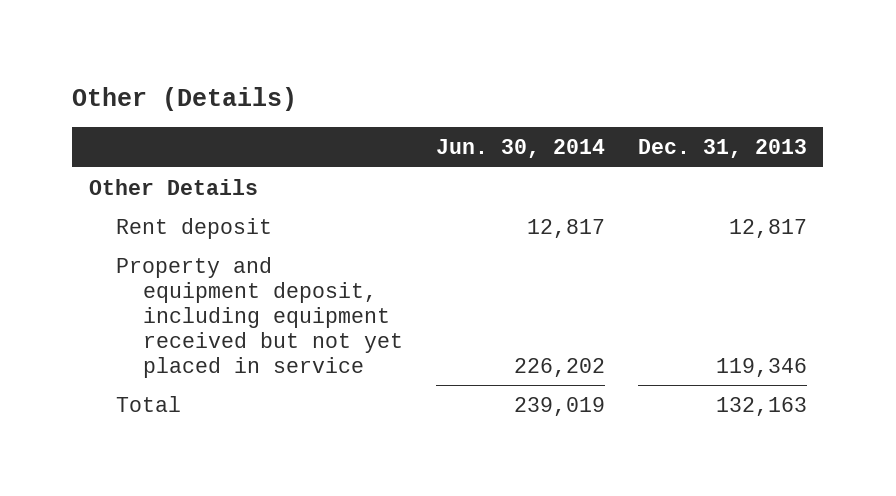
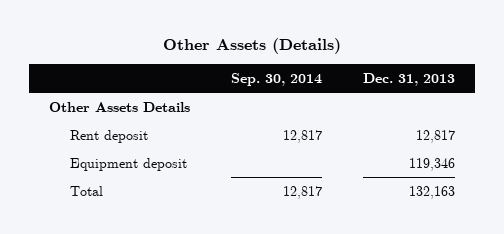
[72,86,298,111] Other (Details) -> [163,38,342,55] Other Assets (Details)
[435,139,605,159] Jun. 30, 2014 -> none
none -> [231,72,323,86] Sep. 30, 2014
[88,178,258,195] Other Details -> [49,101,191,112] Other Assets Details
[115,256,403,378] Property and equipment deposit, including equipment received but not yet placed in service -> [70,157,188,171] Equipment deposit

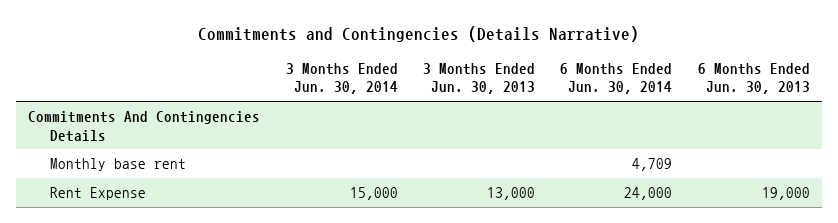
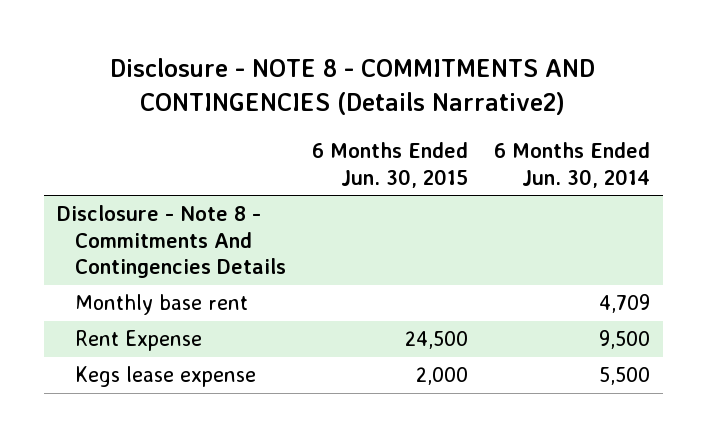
[198,25,640,42] Commitments and Contingencies (Details Narrative) -> [110,58,596,115] Disclosure - NOTE 8 - COMMITMENTS AND CONTINGENCIES (Details Narrative2)
[285,62,398,95] 3 Months Ended Jun. 30, 2014 -> none
[423,62,536,95] 3 Months Ended Jun. 30, 2013 -> none
[697,62,810,95] 6 Months Ended Jun. 30, 2013 -> none
none -> [311,142,468,188] 6 Months Ended Jun. 30, 2015
[28,111,261,142] Commitments And Contingencies Details -> [56,205,286,279] Disclosure - Note 8 - Commitments And Contingencies Details
[624,187,673,201] 24,000 -> [598,330,650,350] 9,500
none -> [74,366,256,388] Kegs lease expense

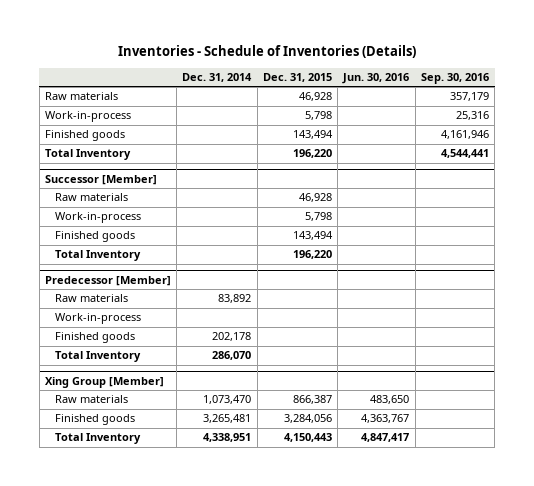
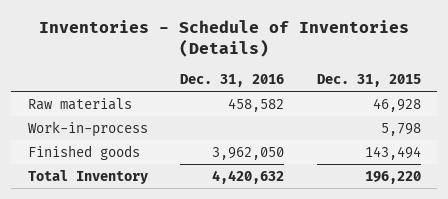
[182,73,253,83] Dec. 31, 2014 -> none
[342,73,410,85] Jun. 30, 2016 -> none
[420,73,489,85] Sep. 30, 2016 -> none
none -> [180,74,285,88] Dec. 31, 2016
[44,174,157,185] Successor [Member] -> none
[55,193,129,202] Raw materials -> none
[55,212,142,224] Work-in-process -> none
[55,231,136,243] Finished goods -> none
[55,250,142,262] Total Inventory -> none
[44,275,171,286] Predecessor [Member] -> none
[55,294,129,303] Raw materials -> none
[55,313,142,325] Work-in-process -> none
[55,332,136,344] Finished goods -> none
[55,351,142,363] Total Inventory -> none
[44,376,164,388] Xing Group [Member] -> none
[55,395,129,404] Raw materials -> none
[55,414,136,426] Finished goods -> none
[55,433,142,445] Total Inventory -> none

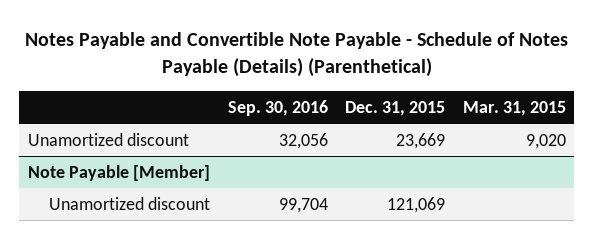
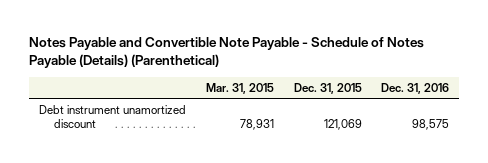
[227,99,328,116] Sep. 30, 2016 -> none
none -> [381,82,450,94] Dec. 31, 2016
[27,164,210,181] Note Payable [Member] -> none
[49,196,211,210] Unamortized discount -> none
[27,132,189,146] Unamortized discount -> [39,104,187,128] Debt instrument unamortized discount
[396,132,446,149] 23,669 -> [323,118,362,130] 121,069
[525,133,566,149] 9,020 -> [239,118,274,130] 78,931

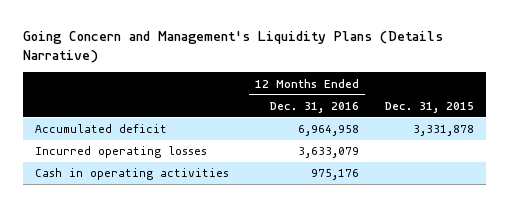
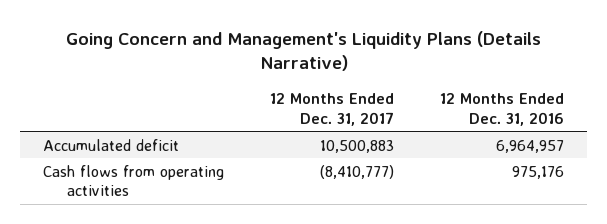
[384,101,474,113] Dec. 31, 2015 -> none
none -> [270,92,395,126] 12 Months Ended Dec. 31, 2017
[35,146,208,159] Incurred operating losses -> none
[298,125,360,137] 6,964,958 -> [496,139,565,153] 6,964,957
[35,168,230,181] Cash in operating activities -> [42,164,224,197] Cash flows from operating activities

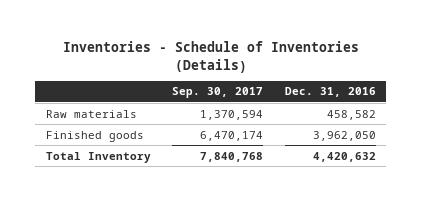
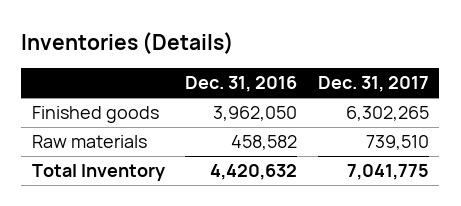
[62,41,359,73] Inventories - Schedule of Inventories (Details) -> [21,31,235,54] Inventories (Details)
[172,87,264,99] Sep. 30, 2017 -> none
none -> [318,76,430,93] Dec. 31, 2017
[45,109,137,118] Raw materials -> [31,135,147,149] Raw materials

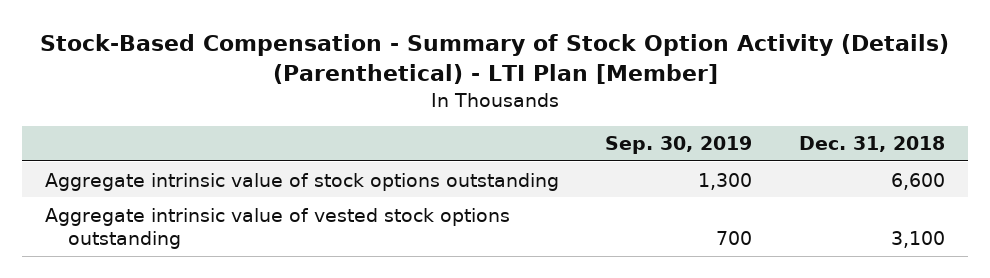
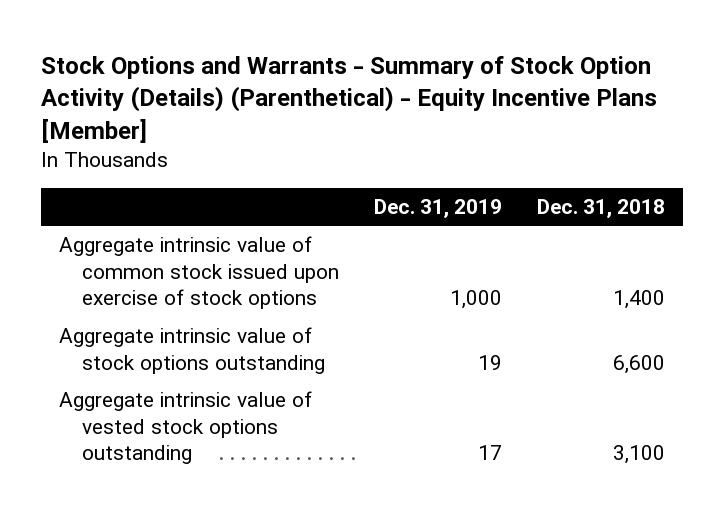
[39,34,949,84] Stock-Based Compensation - Summary of Stock Option Activity (Details) (Parenthetical) - LTI Plan [Member] -> [41,55,658,143] Stock Options and Warrants - Summary of Stock Option Activity (Details) (Parenthetical) - Equity Incentive Plans [Member]
[605,136,753,155] Sep. 30, 2019 -> none
none -> [374,199,503,219] Dec. 31, 2019
none -> [58,236,339,310] Aggregate intrinsic value of common stock issued upon exercise of stock options

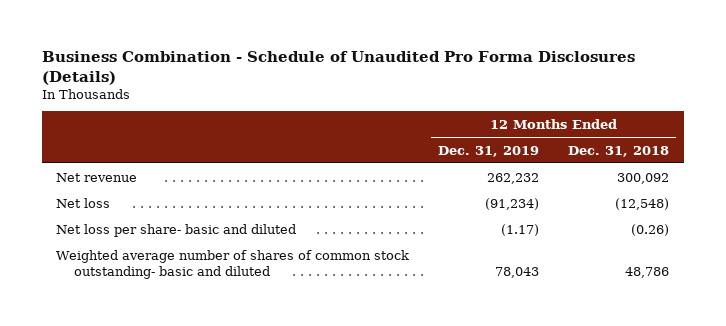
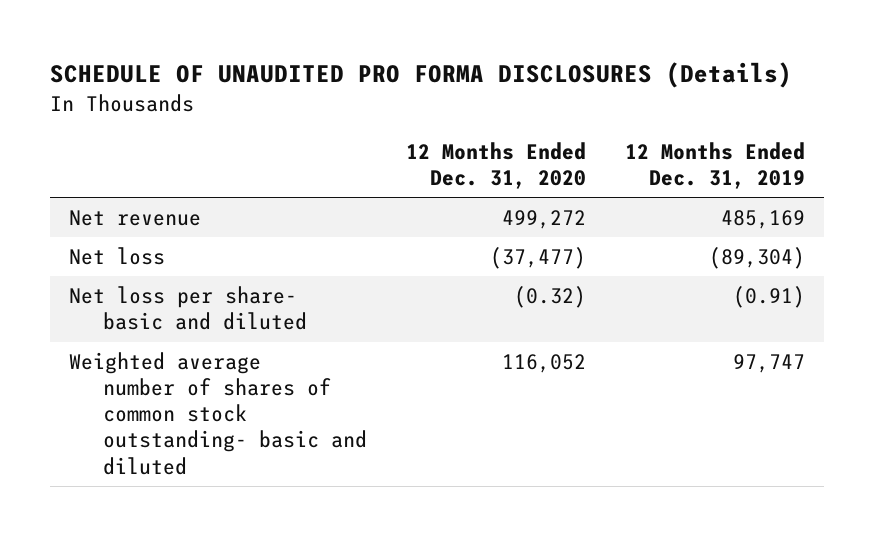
[41,50,635,85] Business Combination - Schedule of Unaudited Pro Forma Disclosures (Details) -> [49,62,792,89] SCHEDULE OF UNAUDITED PRO FORMA DISCLOSURES (Details)
[568,145,670,157] Dec. 31, 2018 -> none
none -> [405,141,586,189] 12 Months Ended Dec. 31, 2020
[487,172,540,184] 262,232 -> [720,210,805,230] 485,169
[485,197,540,210] (91,234) -> [708,247,805,270] (89,304)
[501,223,540,236] (1.17) -> [732,286,805,309] (0.91)
[495,266,540,278] 78,043 -> [732,354,805,374] 97,747

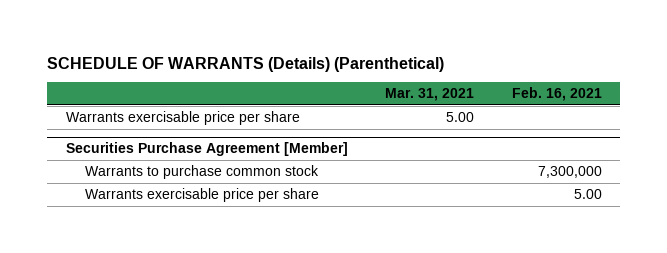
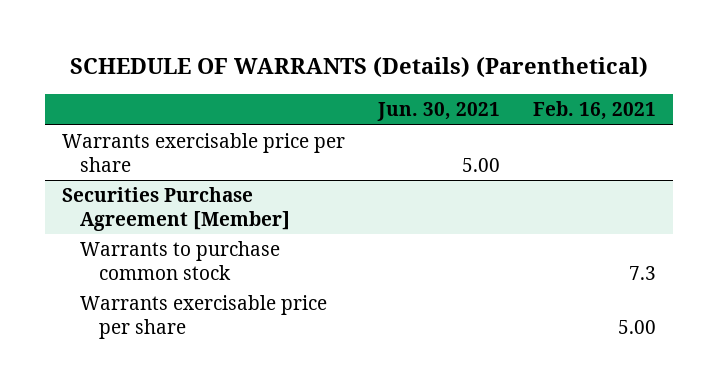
[385,88,475,102] Mar. 31, 2021 -> none
none -> [377,101,501,121] Jun. 30, 2021
[537,166,602,179] 7,300,000 -> [629,265,657,280] 7.3

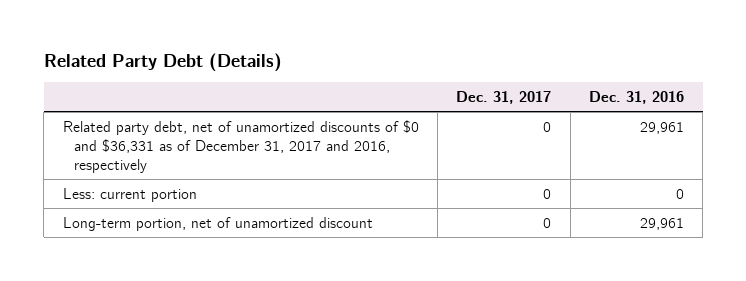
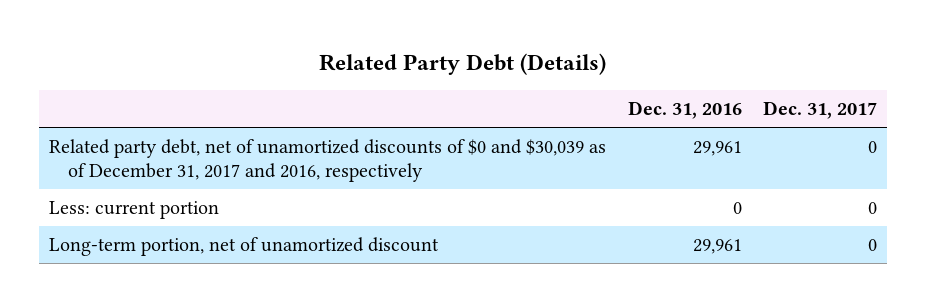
[62,119,419,173] Related party debt, net of unamortized discounts of $0 and $36,331 as of December 31, 2017 and 2016, respectively -> [49,139,607,182] Related party debt, net of unamortized discounts of $0 and $30,039 as of December 31, 2017 and 2016, respectively

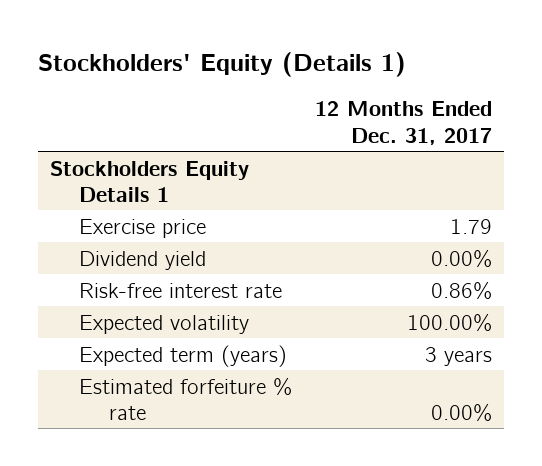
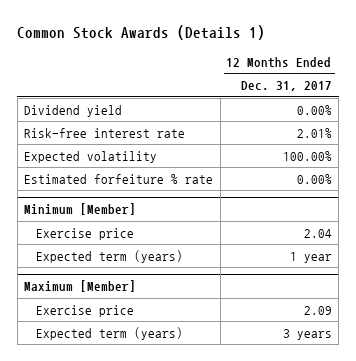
[38,52,407,78] Stockholders' Equity (Details 1) -> [17,25,266,41] Common Stock Awards (Details 1)
[49,160,249,202] Stockholders Equity Details 1 -> none
[79,218,207,238] Exercise price -> none
[431,280,493,300] 0.86% -> [296,127,332,138] 2.01%
[79,344,288,367] Expected term (years) -> none
none -> [24,203,137,216] Minimum [Member]
none -> [35,227,134,240] Exercise price
none -> [35,249,183,263] Expected term (years)
none -> [24,280,137,293] Maximum [Member]
none -> [35,304,134,317] Exercise price
none -> [35,326,183,340] Expected term (years)

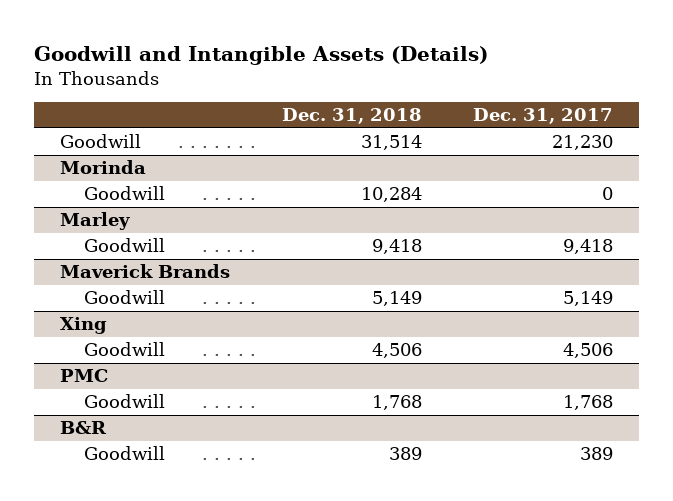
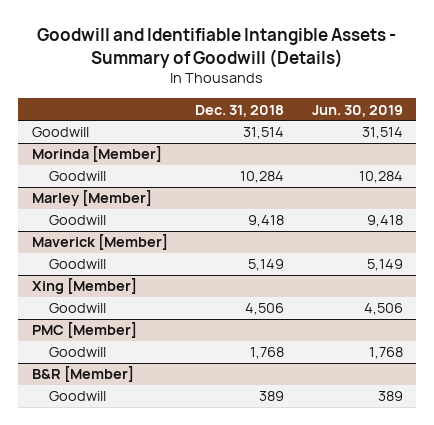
[33,46,488,66] Goodwill and Intangible Assets (Details) -> [37,27,397,68] Goodwill and Identifiable Intangible Assets - Summary of Goodwill (Details)
[473,108,614,125] Dec. 31, 2017 -> none
none -> [311,104,403,117] Jun. 30, 2019
[59,160,146,175] Morinda -> [31,146,162,163] Morinda [Member]
[59,212,130,231] Marley -> [31,190,152,207] Marley [Member]
[59,264,230,279] Maverick Brands -> none
none -> [31,234,168,251] Maverick [Member]
[59,317,107,335] Xing -> [31,278,137,295] Xing [Member]
[59,369,108,383] PMC -> [31,322,137,339] PMC [Member]
[59,421,107,435] B&R -> [31,366,134,383] B&R [Member]

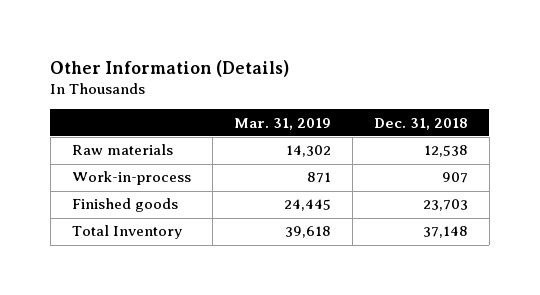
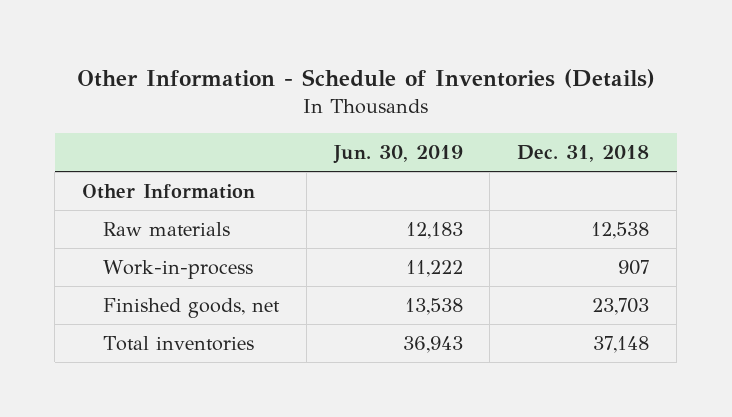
[50,59,290,77] Other Information (Details) -> [76,68,655,88] Other Information - Schedule of Inventories (Details)
[233,117,331,130] Mar. 31, 2019 -> none
none -> [332,145,463,165] Jun. 30, 2019
none -> [82,184,256,200] Other Information
[71,198,178,213] Finished goods -> [102,298,280,319] Finished goods, net
[71,225,182,240] Total Inventory -> [102,336,254,352] Total inventories

